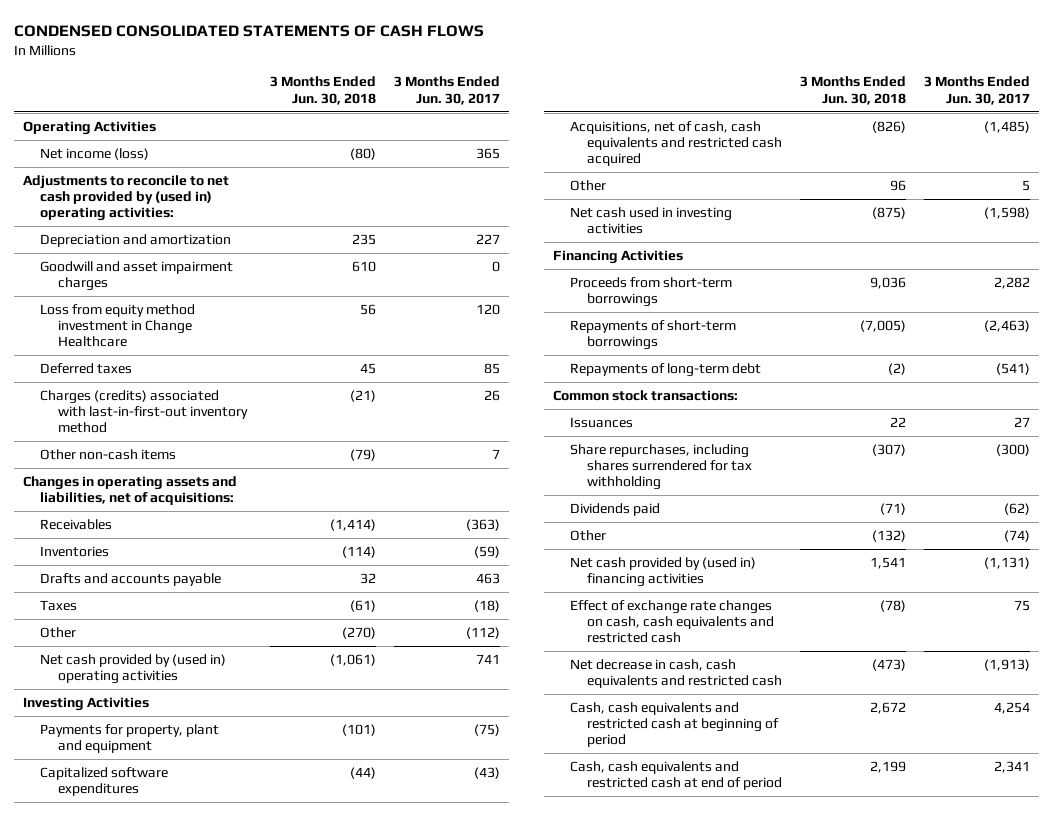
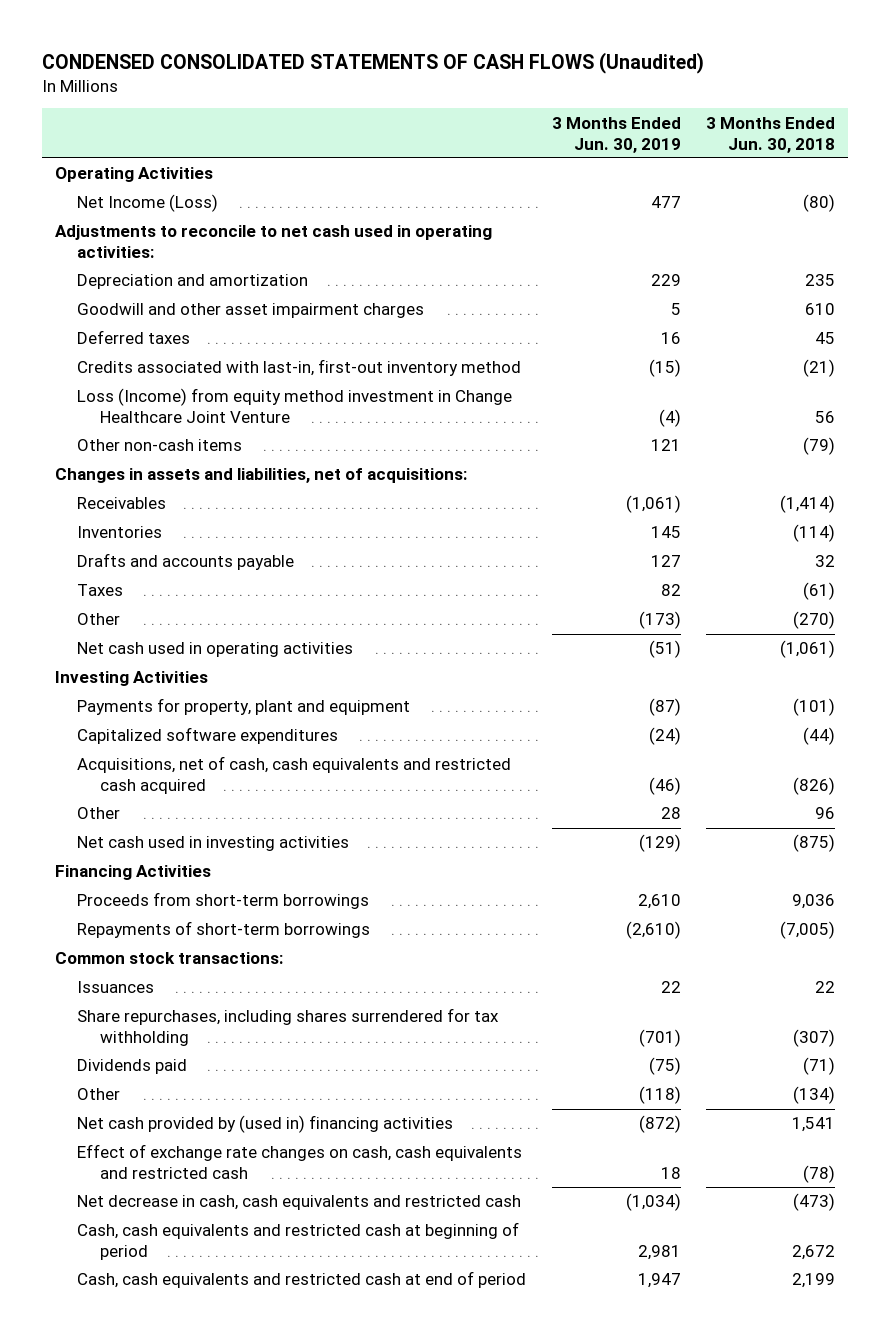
[14,24,485,37] CONDENSED CONSOLIDATED STATEMENTS OF CASH FLOWS -> [42,51,705,74] CONDENSED CONSOLIDATED STATEMENTS OF CASH FLOWS (Unaudited)
[394,76,501,105] 3 Months Ended Jun. 30, 2017 -> none
none -> [551,116,681,153] 3 Months Ended Jun. 30, 2019
[40,147,150,160] Net income (loss) -> [77,194,219,213] Net Income (Loss)
[23,174,230,222] Adjustments to reconcile to net cash provided by (used in) operating activities: -> [55,225,493,259] Adjustments to reconcile to net cash used in operating activities:
[40,303,196,348] Loss from equity method investment in Change Healthcare -> none
[40,260,234,292] Goodwill and asset impairment charges -> [77,303,425,319] Goodwill and other asset impairment charges
[40,389,248,434] Charges (credits) associated with last-in-first-out inventory method -> [77,359,522,377] Credits associated with last-in, first-out inventory method
none -> [77,388,513,424] Loss (Income) from equity method investment in Change Healthcare Joint Venture
[23,475,238,506] Changes in operating assets and liabilities, net of acquisitions: -> [55,468,468,484] Changes in assets and liabilities, net of acquisitions:
[40,653,227,685] Net cash provided by (used in) operating activities -> [77,642,354,658] Net cash used in operating activities
[569,362,761,377] Repayments of long-term debt -> none
[871,529,906,542] (132) -> [793,1086,836,1105] (134)

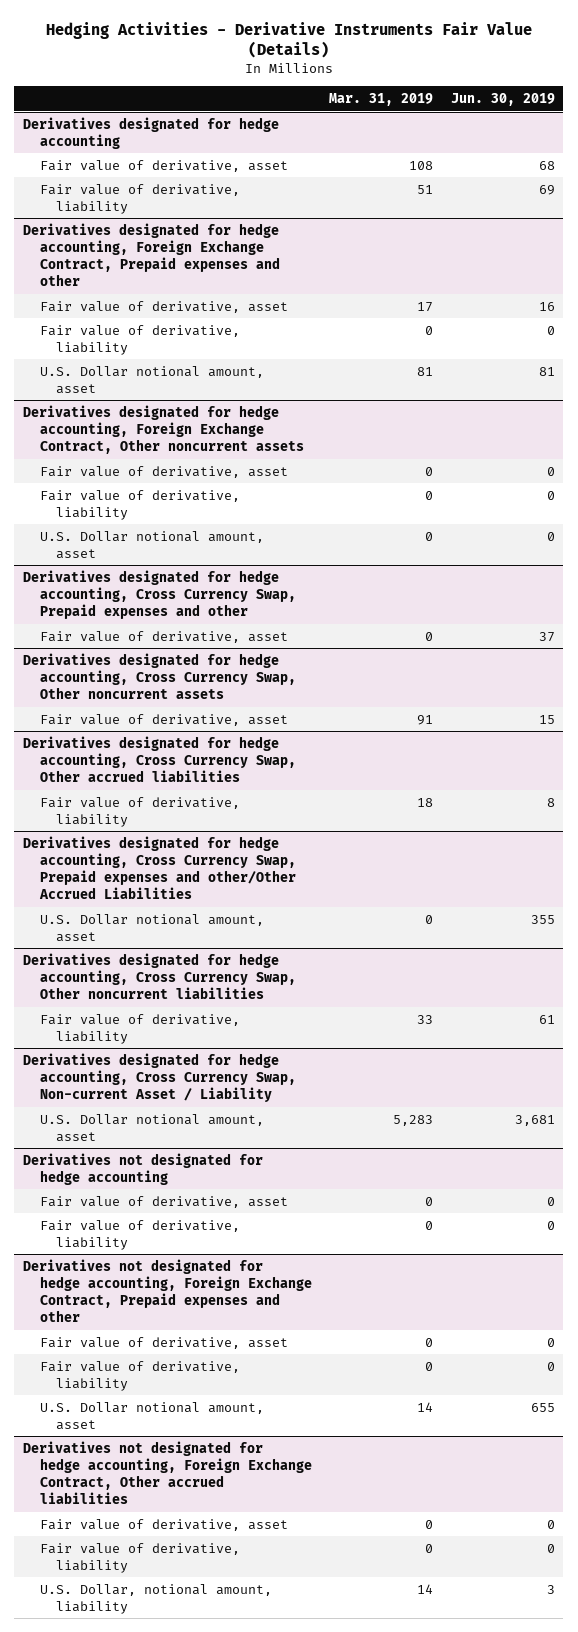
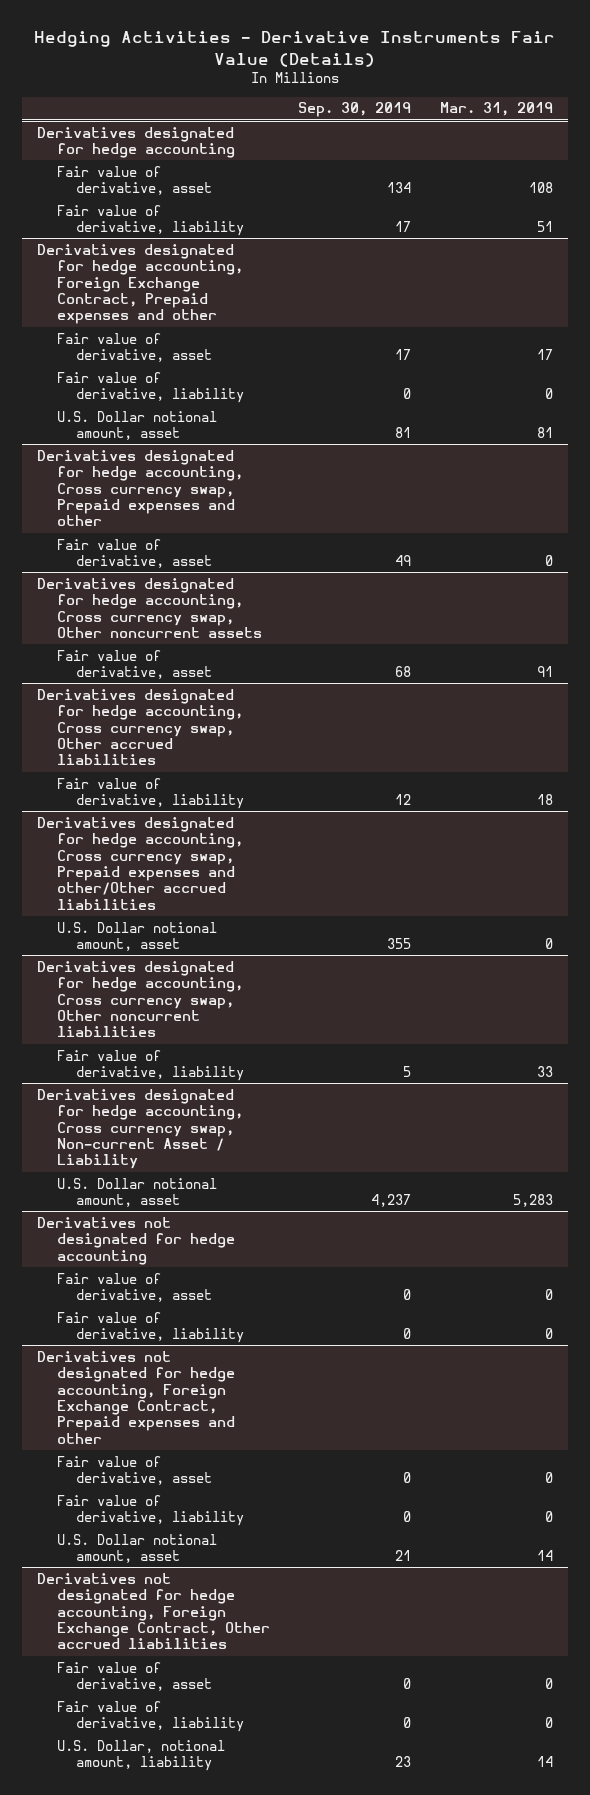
[450,93,555,107] Jun. 30, 2019 -> none
none -> [298,102,412,118] Sep. 30, 2019
[23,404,304,455] Derivatives designated for hedge accounting, Foreign Exchange Contract, Other noncurrent assets -> none
[39,465,288,478] Fair value of derivative, asset -> none
[39,489,240,520] Fair value of derivative, liability -> none
[39,530,264,559] U.S. Dollar notional amount, asset -> none
[23,569,296,620] Derivatives designated for hedge accounting, Cross Currency Swap, Prepaid expenses and other -> [36,449,243,527] Derivatives designated for hedge accounting, Cross currency swap, Prepaid expenses and other
[23,652,296,700] Derivatives designated for hedge accounting, Cross Currency Swap, Other noncurrent assets -> [36,577,262,639] Derivatives designated for hedge accounting, Cross currency swap, Other noncurrent assets
[23,735,296,783] Derivatives designated for hedge accounting, Cross Currency Swap, Other accrued liabilities -> [36,688,243,766] Derivatives designated for hedge accounting, Cross currency swap, Other accrued liabilities
[23,835,296,900] Derivatives designated for hedge accounting, Cross Currency Swap, Prepaid expenses and other/Other Accrued Liabilities -> [36,816,243,910] Derivatives designated for hedge accounting, Cross currency swap, Prepaid expenses and other/Other accrued liabilities
[23,952,296,1000] Derivatives designated for hedge accounting, Cross Currency Swap, Other noncurrent liabilities -> [36,960,243,1038] Derivatives designated for hedge accounting, Cross currency swap, Other noncurrent liabilities
[23,1052,296,1103] Derivatives designated for hedge accounting, Cross Currency Swap, Non-current Asset / Liability -> [36,1088,243,1170] Derivatives designated for hedge accounting, Cross currency swap, Non-current Asset / Liability

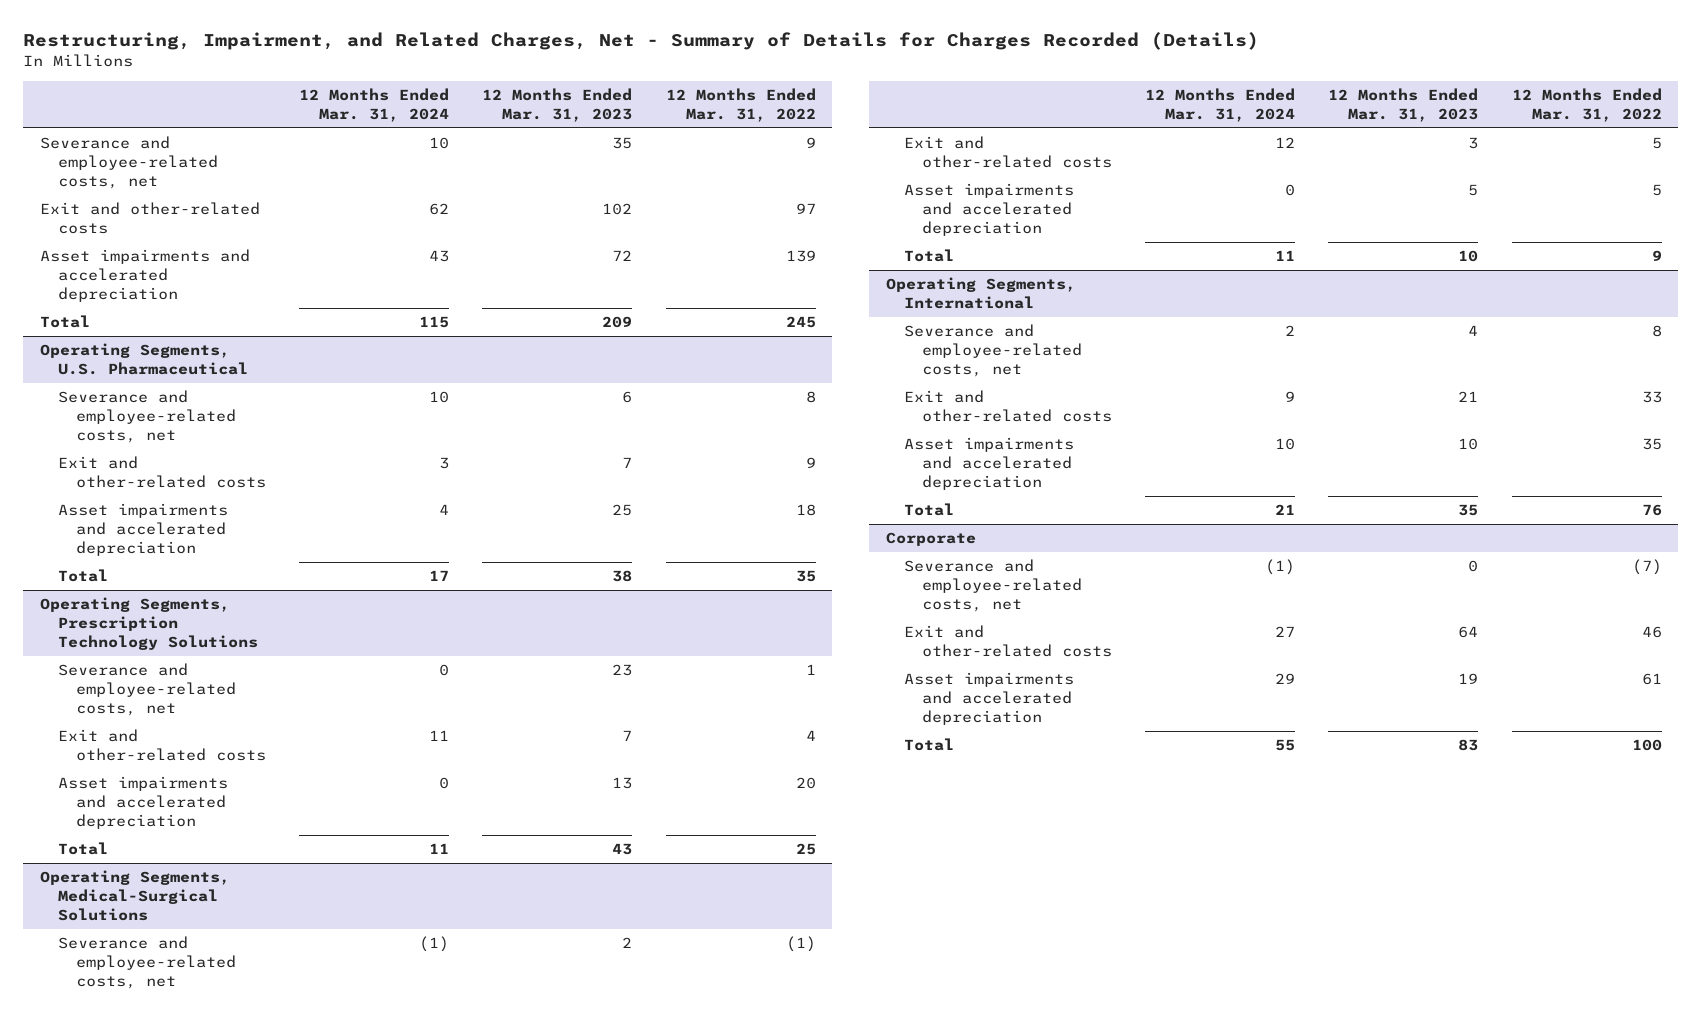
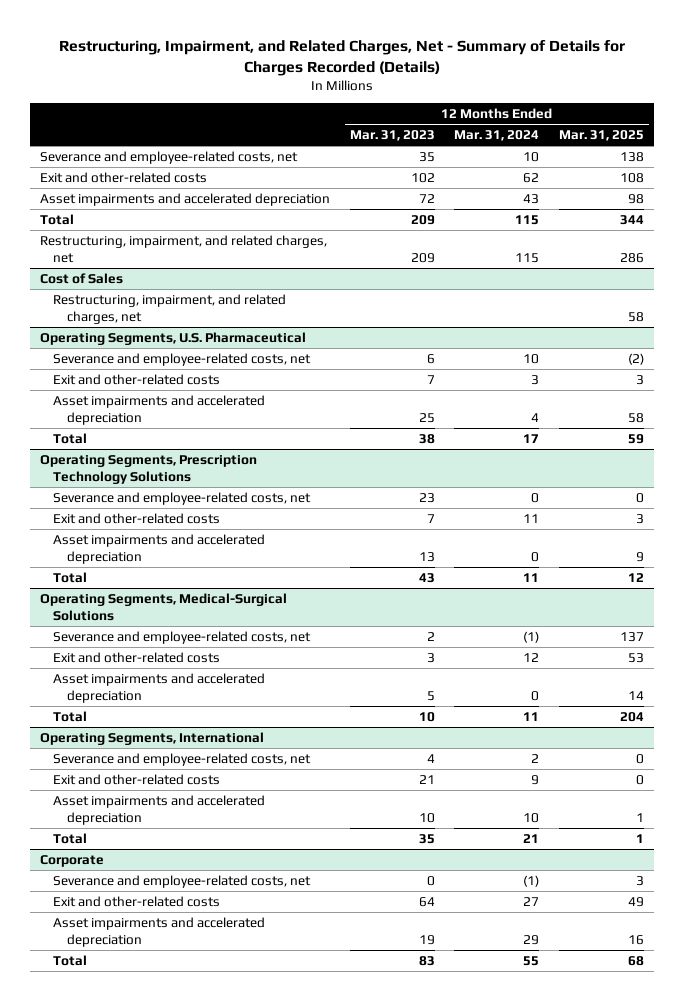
[665,88,816,122] 12 Months Ended Mar. 31, 2022 -> none
none -> [559,130,645,142] Mar. 31, 2025
none -> [39,234,327,263] Restructuring, impairment, and related charges, net
none -> [39,272,123,284] Cost of Sales
none -> [53,293,287,324] Restructuring, impairment, and related charges, net

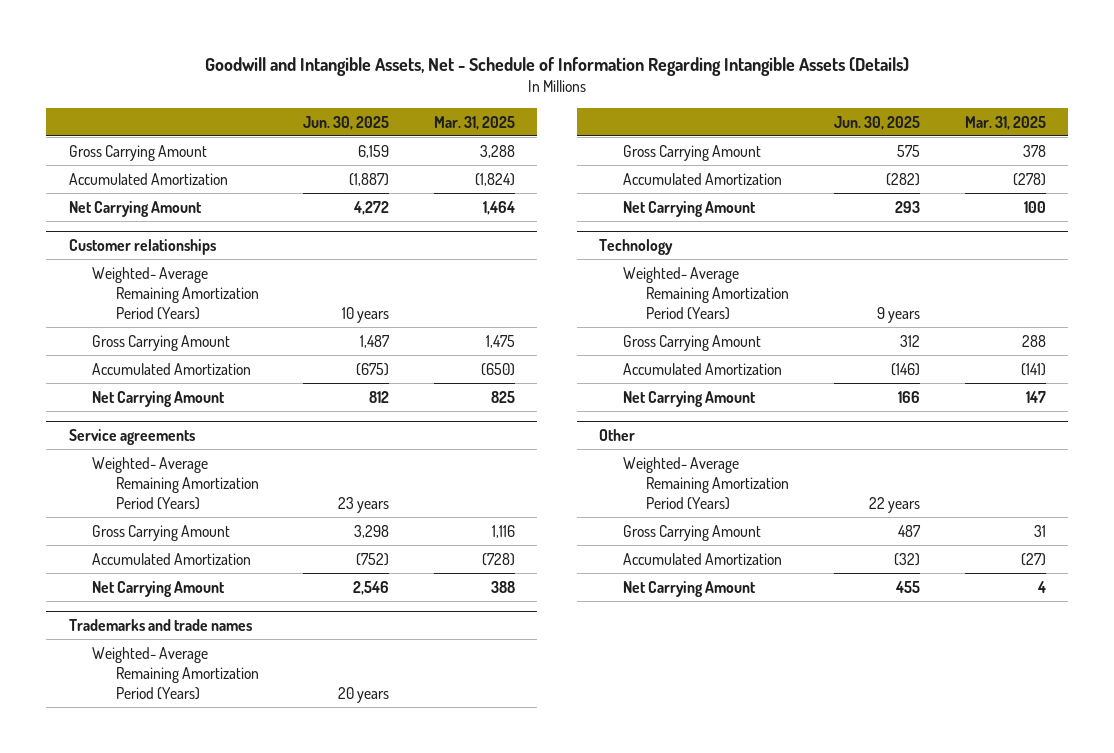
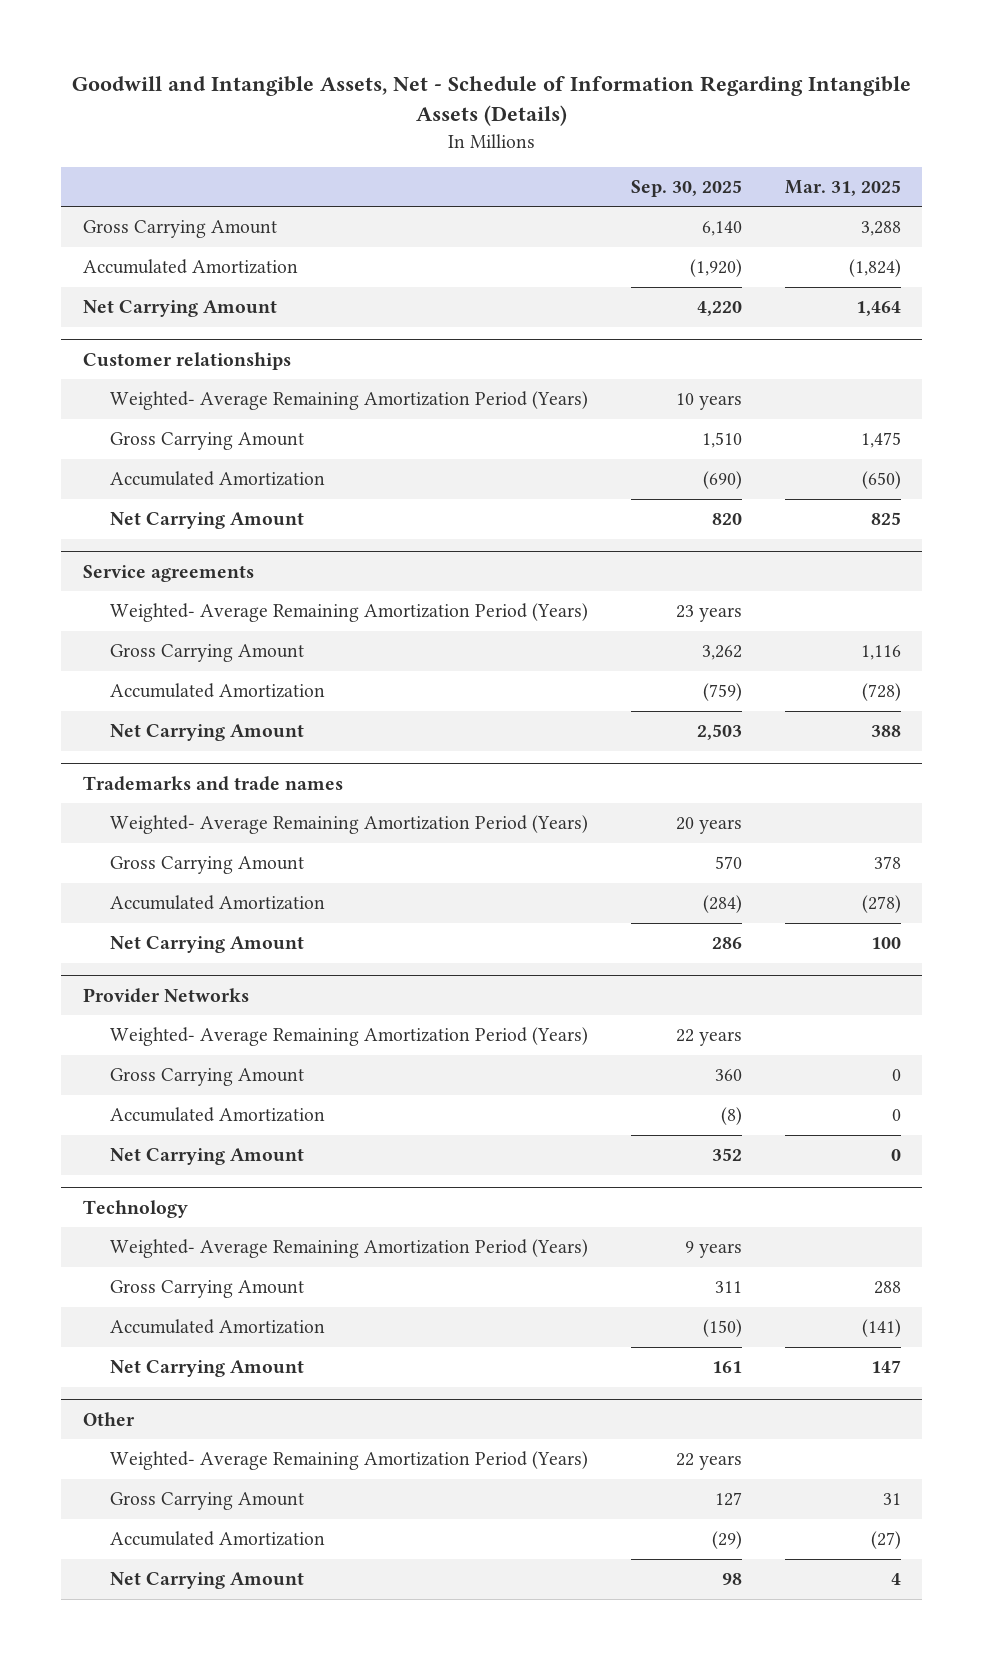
[303,115,390,130] Jun. 30, 2025 -> none
none -> [630,179,742,197] Sep. 30, 2025
none -> [83,987,250,1003] Provider Networks
none -> [109,1027,588,1047] Weighted- Average Remaining Amortization Period (Years)
none -> [109,1068,304,1087] Gross Carrying Amount
none -> [109,1107,325,1123] Accumulated Amortization
none -> [109,1148,304,1166] Net Carrying Amount

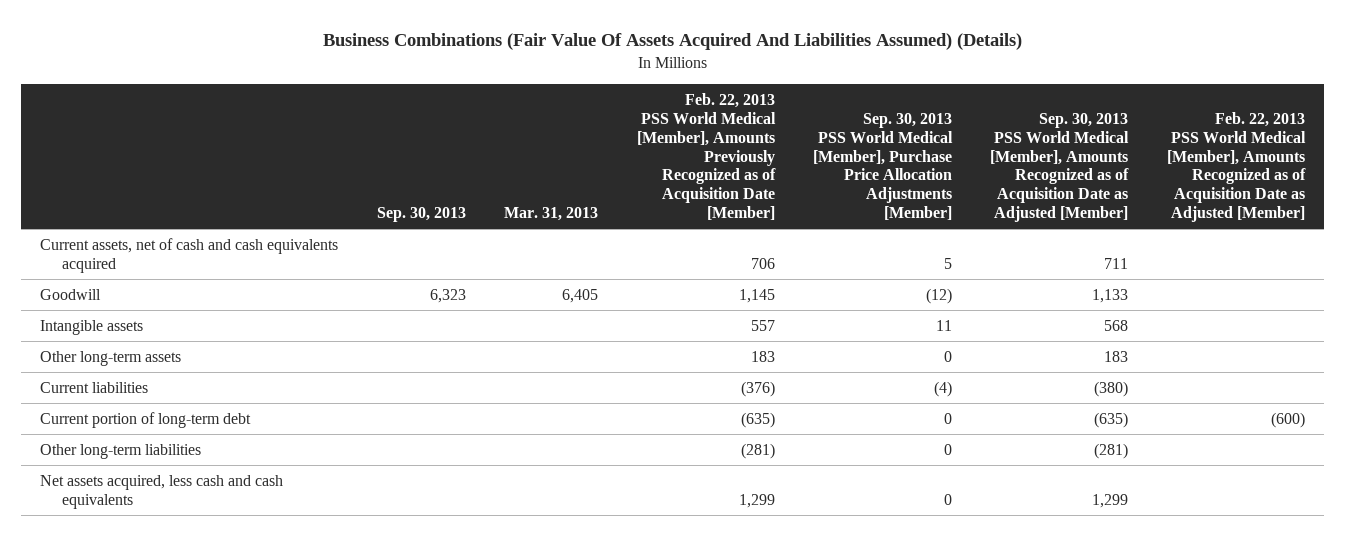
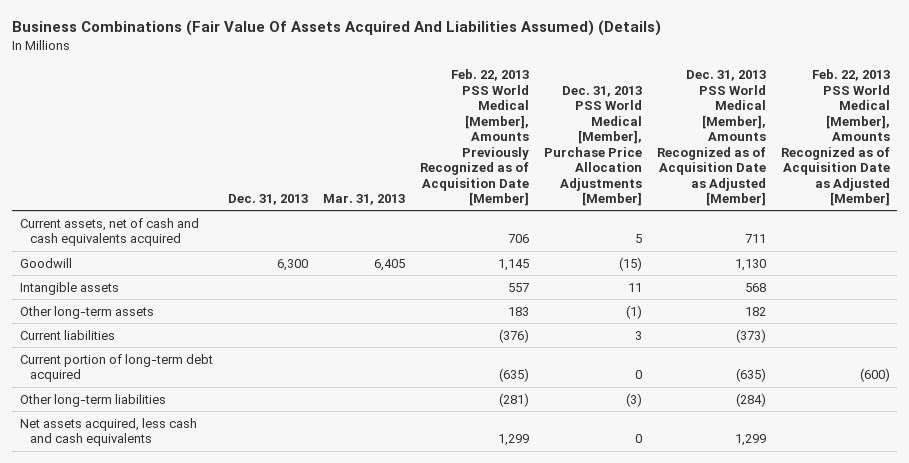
[376,206,466,222] Sep. 30, 2013 -> none
[812,113,953,220] Sep. 30, 2013 PSS World Medical [Member], Purchase Price Allocation Adjustments [Member] -> none
[990,113,1130,222] Sep. 30, 2013 PSS World Medical [Member], Amounts Recognized as of Acquisition Date as Adjusted [Member] -> none
none -> [227,194,308,206] Dec. 31, 2013
none -> [543,85,642,207] Dec. 31, 2013 PSS World Medical [Member], Purchase Price Allocation Adjustments [Member]
none -> [656,70,766,207] Dec. 31, 2013 PSS World Medical [Member], Amounts Recognized as of Acquisition Date as Adjusted [Member]
[40,411,252,428] Current portion of long-term debt -> [19,353,213,383] Current portion of long-term debt acquired

